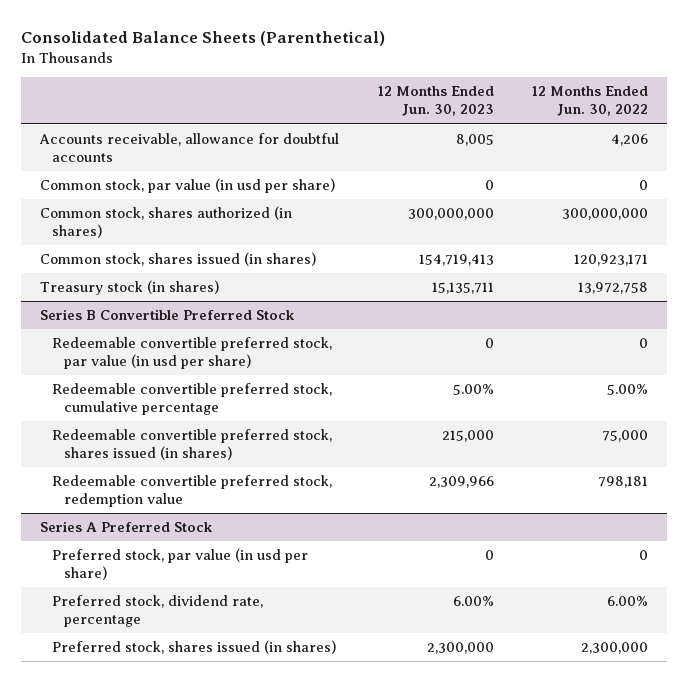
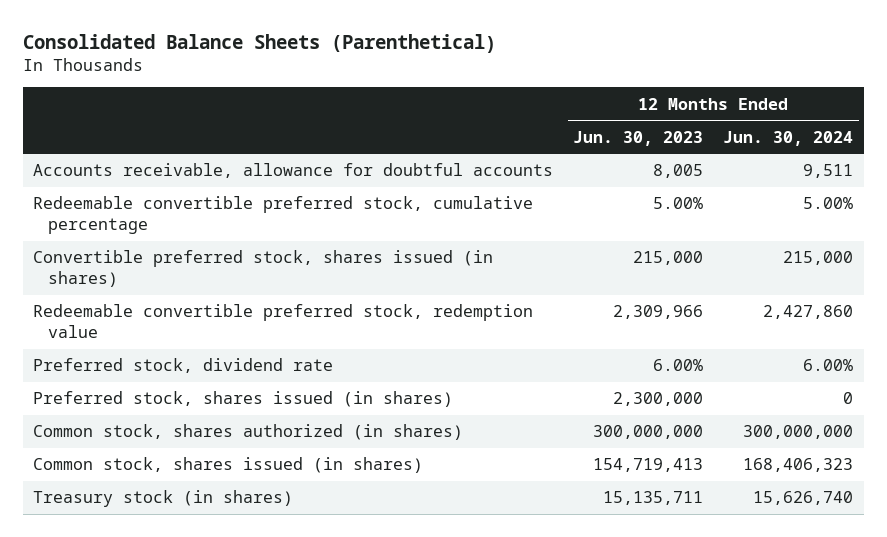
[531,86,648,117] 12 Months Ended Jun. 30, 2022 -> none
none -> [723,130,854,146] Jun. 30, 2024
[40,178,336,194] Common stock, par value (in usd per share) -> none
[40,309,296,321] Series B Convertible Preferred Stock -> none
[52,337,333,370] Redeemable convertible preferred stock, par value (in usd per share) -> none
[52,429,333,461] Redeemable convertible preferred stock, shares issued (in shares) -> [33,250,494,288] Convertible preferred stock, shares issued (in shares)
[40,521,214,533] Series A Preferred Stock -> none
[52,548,309,581] Preferred stock, par value (in usd per share) -> none
[52,595,264,628] Preferred stock, dividend rate, percentage -> [33,358,334,374] Preferred stock, dividend rate
[40,206,293,239] Common stock, shares authorized (in shares) -> [33,424,464,441] Common stock, shares authorized (in shares)
[40,252,317,267] Common stock, shares issued (in shares) -> [33,457,424,474] Common stock, shares issued (in shares)
[40,280,220,296] Treasury stock (in shares) -> [33,490,294,508] Treasury stock (in shares)

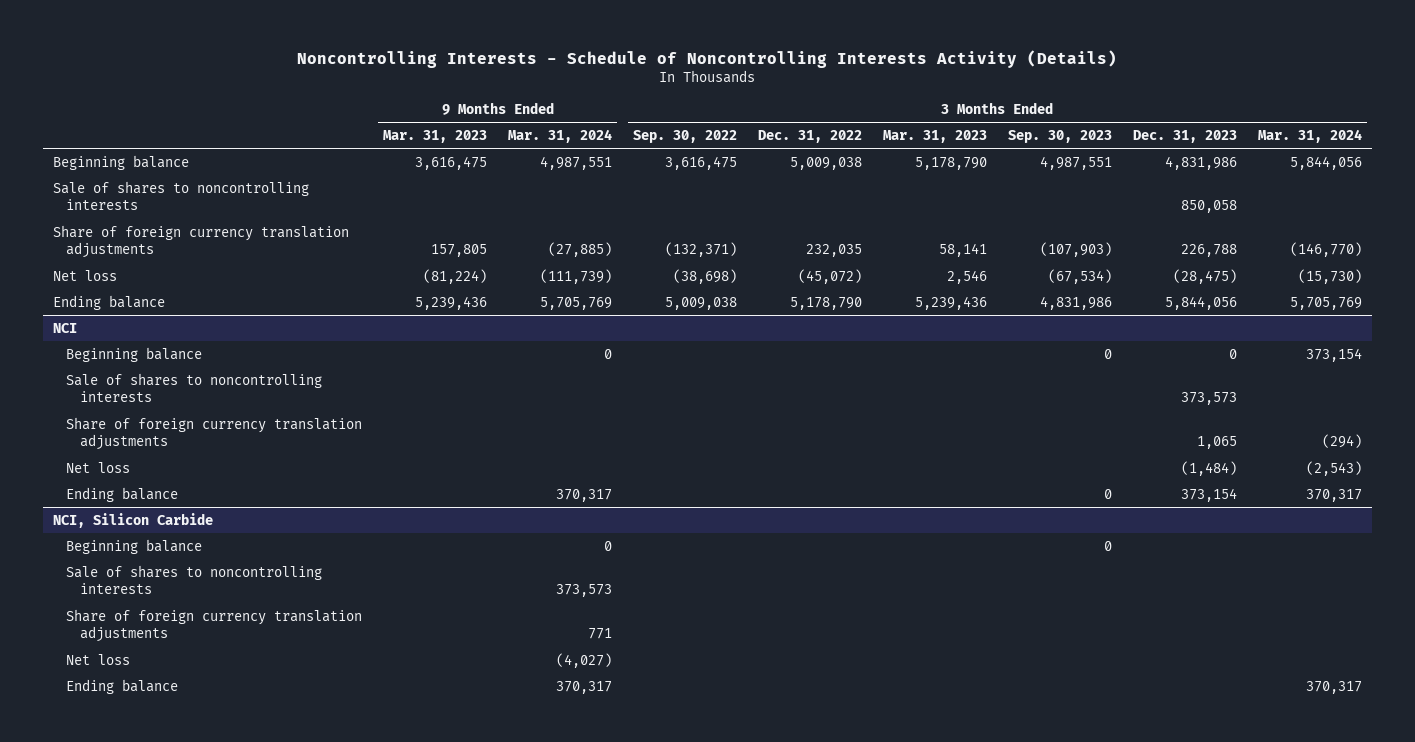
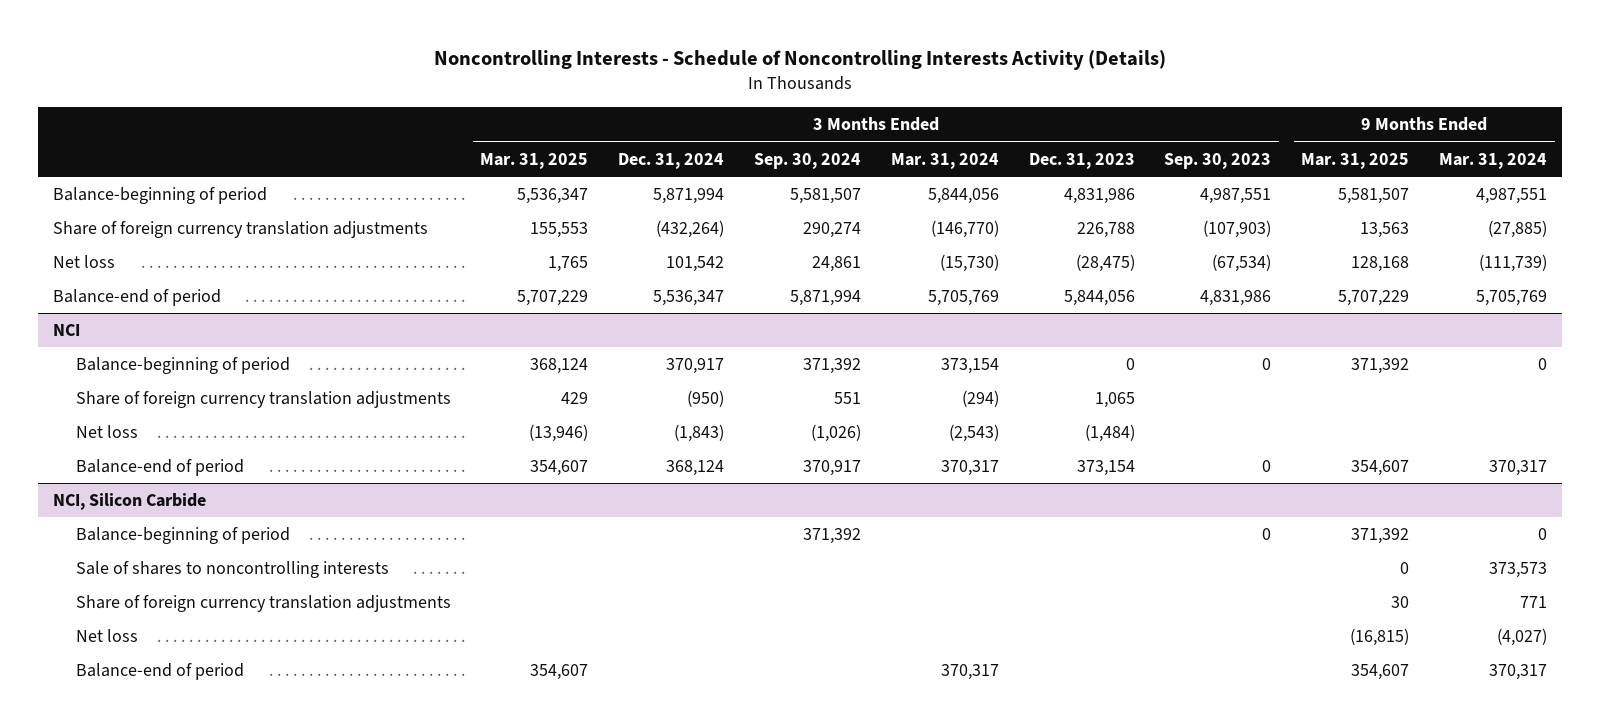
[383,130,488,144] Mar. 31, 2023 -> none
[633,130,738,144] Sep. 30, 2022 -> none
[758,130,863,144] Dec. 31, 2022 -> none
[883,130,988,144] Mar. 31, 2023 -> none
none -> [480,152,589,169] Mar. 31, 2025
none -> [618,152,725,169] Dec. 31, 2024
none -> [754,152,862,169] Sep. 30, 2024
none -> [1301,152,1410,169] Mar. 31, 2025
[53,180,310,211] Sale of shares to noncontrolling interests -> none
[53,154,190,170] Beginning balance -> [52,187,267,205] Balance-beginning of period
[53,294,166,310] Ending balance -> [52,289,221,307] Balance-end of period
[66,372,323,403] Sale of shares to noncontrolling interests -> none
[66,346,203,362] Beginning balance -> [75,357,290,375] Balance-beginning of period
[66,486,179,502] Ending balance -> [75,459,244,477] Balance-end of period
[66,538,203,554] Beginning balance -> [75,527,290,545] Balance-beginning of period
[66,678,179,694] Ending balance -> [75,663,244,681] Balance-end of period

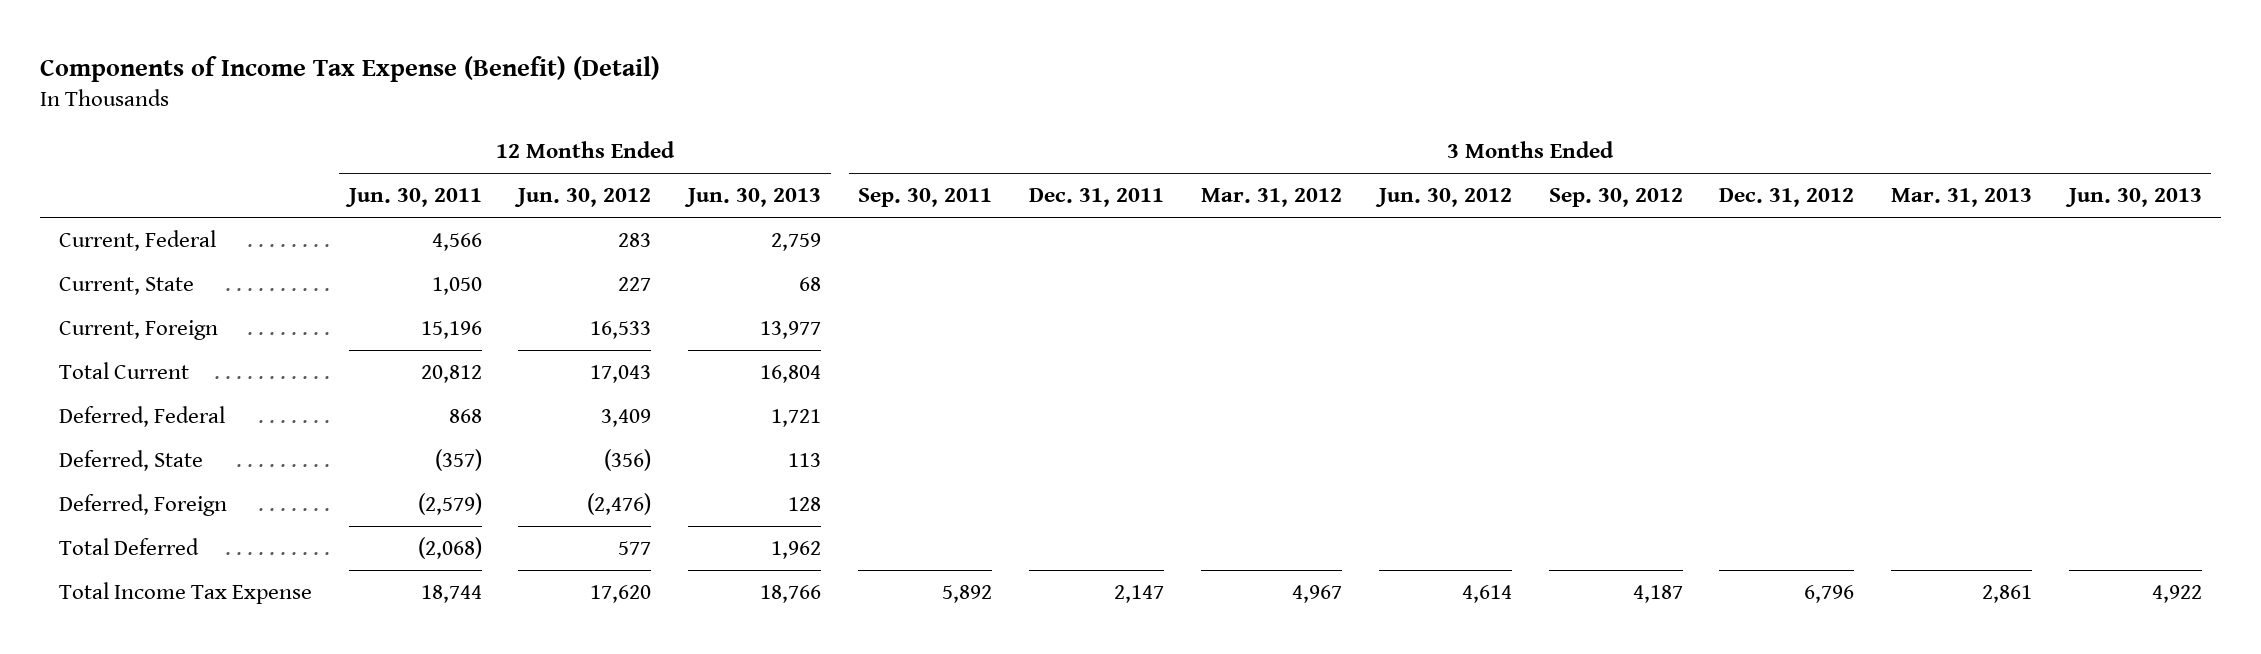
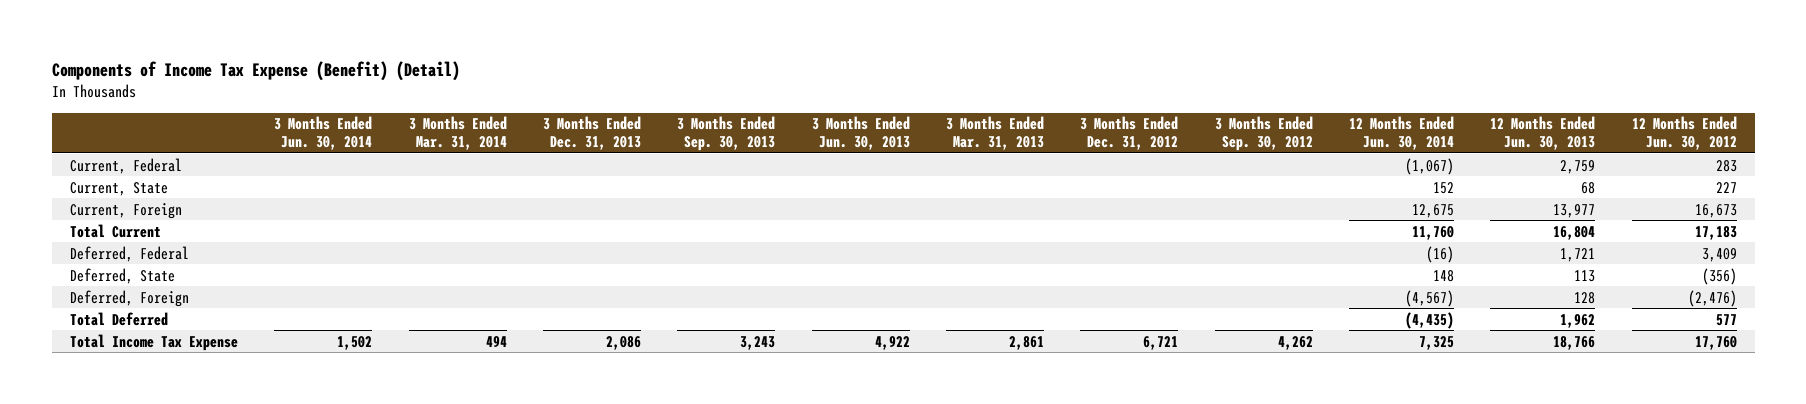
[344,188,482,208] Jun. 30, 2011 -> none
[858,188,993,208] Sep. 30, 2011 -> none
[1029,188,1165,208] Dec. 31, 2011 -> none
[1200,188,1342,208] Mar. 31, 2012 -> none
[1374,188,1512,208] Jun. 30, 2012 -> none
none -> [274,116,373,151] 3 Months Ended Jun. 30, 2014
none -> [408,116,507,151] 3 Months Ended Mar. 31, 2014
none -> [542,116,641,151] 3 Months Ended Dec. 31, 2013
none -> [677,116,776,152] 3 Months Ended Sep. 30, 2013
none -> [1348,116,1454,151] 12 Months Ended Jun. 30, 2014
[590,321,652,340] 16,533 -> [1694,203,1737,218] 16,673
[590,365,652,384] 17,043 -> [1694,225,1737,240] 17,183
[590,585,652,604] 17,620 -> [1694,335,1737,350] 17,760
[1632,585,1683,604] 4,187 -> [1277,335,1313,350] 4,262
[1804,585,1855,604] 6,796 -> [1143,335,1179,350] 6,721

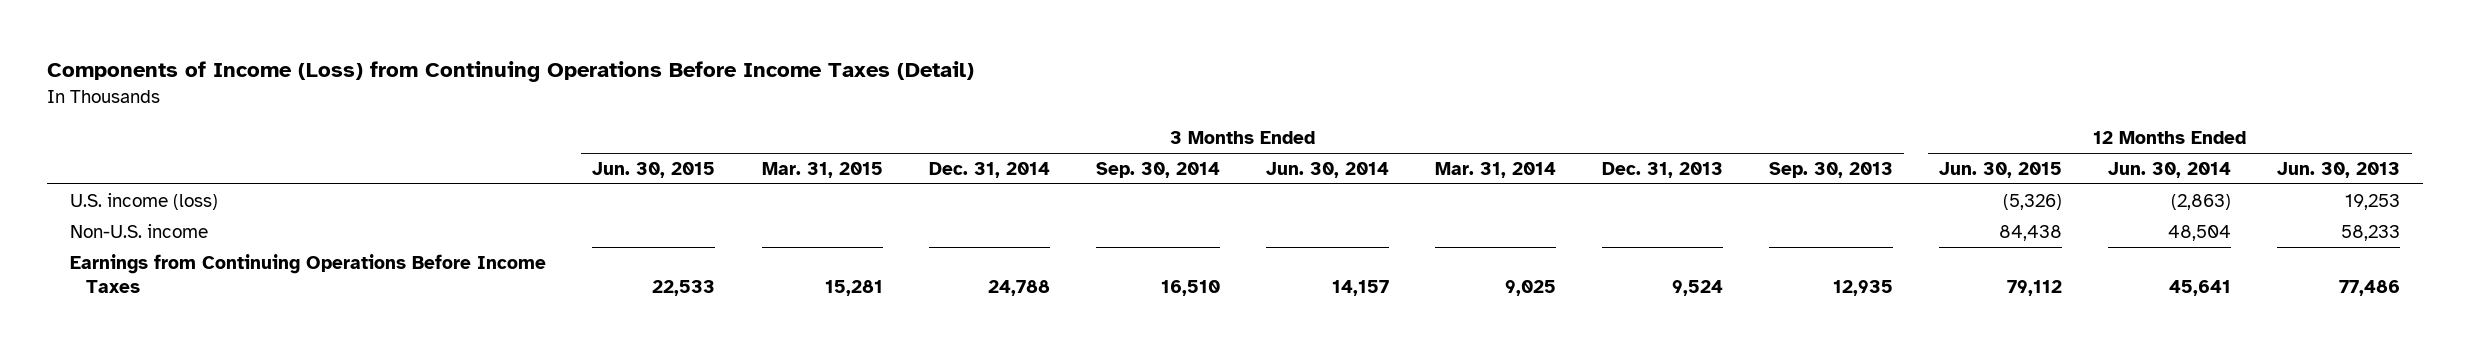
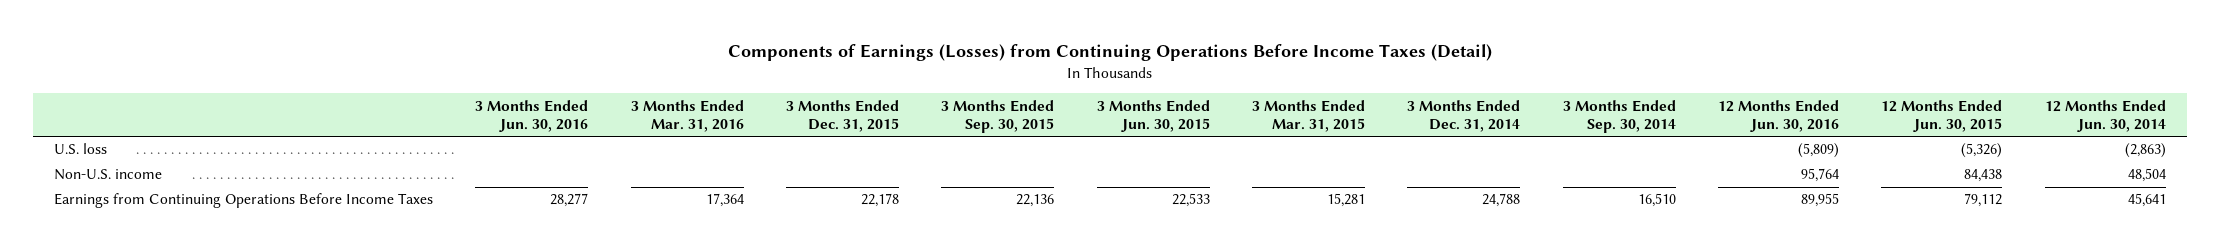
[47,61,975,83] Components of Income (Loss) from Continuing Operations Before Income Taxes (Detail) -> [727,43,1492,61] Components of Earnings (Losses) from Continuing Operations Before Income Taxes (Detail)
[1265,161,1389,178] Jun. 30, 2014 -> none
[1434,161,1556,178] Mar. 31, 2014 -> none
[1601,161,1723,178] Dec. 31, 2013 -> none
[1768,161,1893,178] Sep. 30, 2013 -> none
[2277,161,2401,178] Jun. 30, 2013 -> none
none -> [475,99,589,132] 3 Months Ended Jun. 30, 2016
none -> [630,99,744,132] 3 Months Ended Mar. 31, 2016
none -> [785,99,899,132] 3 Months Ended Dec. 31, 2015
none -> [941,99,1055,133] 3 Months Ended Sep. 30, 2015
none -> [1718,99,1840,132] 12 Months Ended Jun. 30, 2016
[70,192,219,210] U.S. income (loss) -> [53,143,107,155] U.S. loss

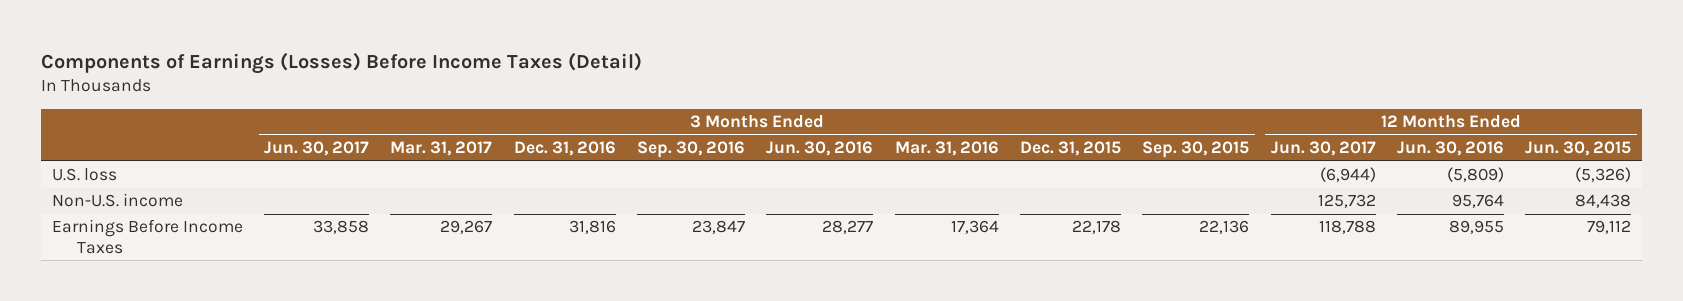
[727,43,1492,61] Components of Earnings (Losses) from Continuing Operations Before Income Taxes (Detail) -> [41,52,643,75] Components of Earnings (Losses) Before Income Taxes (Detail)
[1096,99,1210,132] 3 Months Ended Jun. 30, 2015 -> none
[1252,99,1366,132] 3 Months Ended Mar. 31, 2015 -> none
[1407,99,1521,132] 3 Months Ended Dec. 31, 2014 -> none
[1562,99,1676,133] 3 Months Ended Sep. 30, 2014 -> none
[2044,99,2166,132] 12 Months Ended Jun. 30, 2014 -> none
none -> [264,141,370,157] Jun. 30, 2017
none -> [390,141,493,157] Mar. 31, 2017
none -> [513,141,616,157] Dec. 31, 2016
none -> [637,141,746,159] Sep. 30, 2016
none -> [1270,141,1376,157] Jun. 30, 2017
[53,193,433,209] Earnings from Continuing Operations Before Income Taxes -> [51,219,243,254] Earnings Before Income Taxes

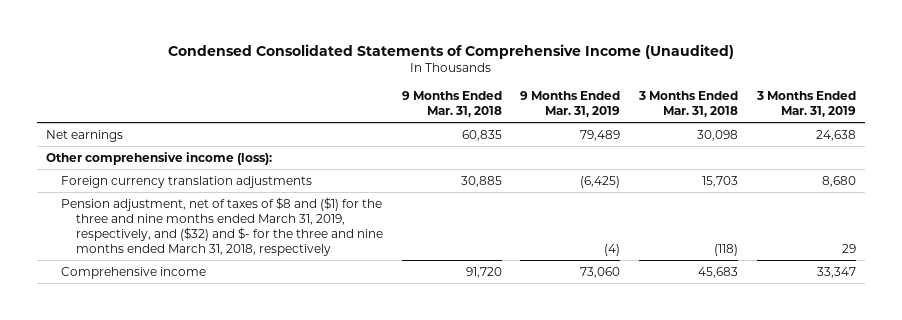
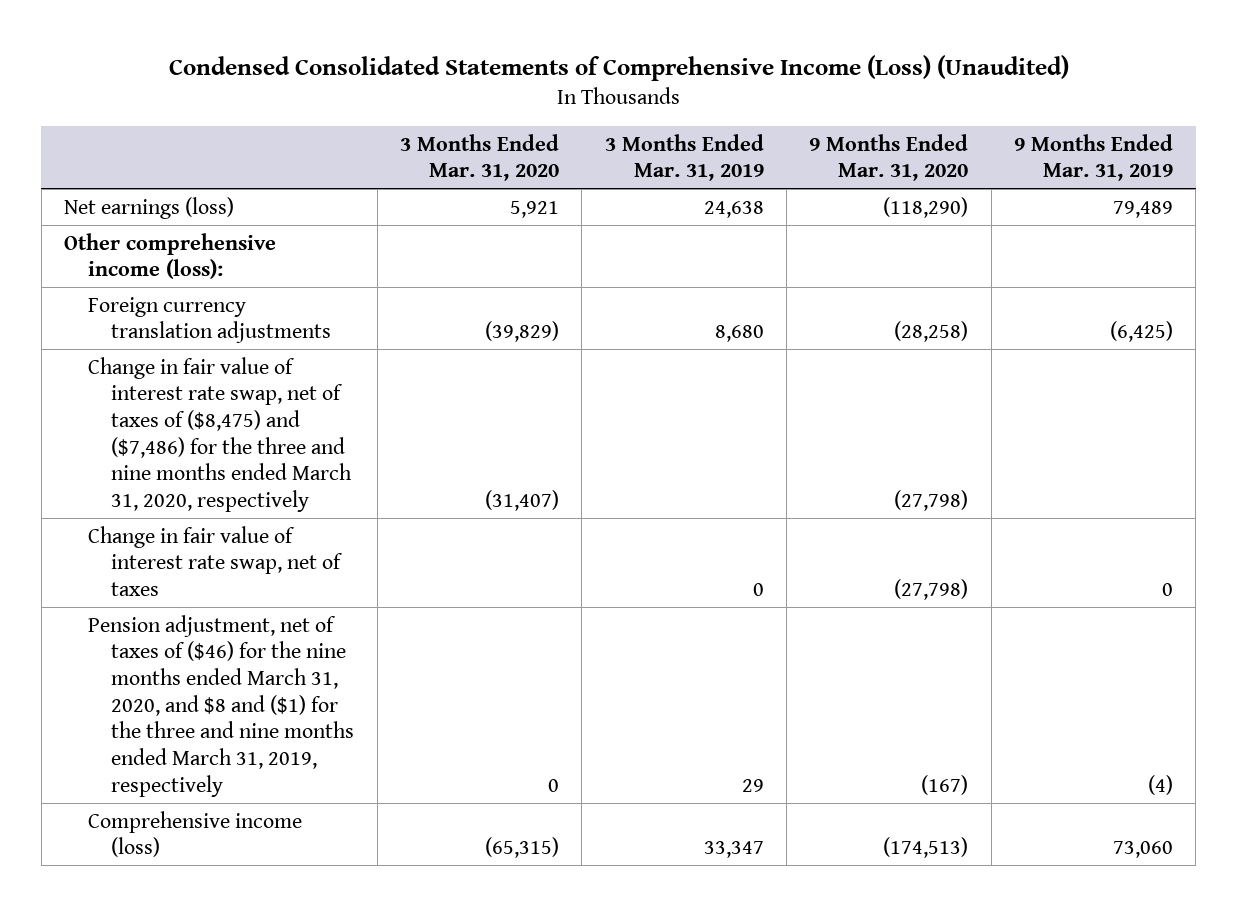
[167,43,734,59] Condensed Consolidated Statements of Comprehensive Income (Unaudited) -> [168,54,1069,81] Condensed Consolidated Statements of Comprehensive Income (Loss) (Unaudited)
[401,91,502,118] 9 Months Ended Mar. 31, 2018 -> none
[638,91,739,118] 3 Months Ended Mar. 31, 2018 -> none
none -> [400,133,560,182] 3 Months Ended Mar. 31, 2020
none -> [809,133,969,182] 9 Months Ended Mar. 31, 2020
[46,129,124,142] Net earnings -> [64,196,235,219] Net earnings (loss)
none -> [87,356,353,513] Change in fair value of interest rate swap, net of taxes of ($8,475) and ($7,486) for the three and nine months ended March 31, 2020, respectively
none -> [87,525,344,596] Change in fair value of interest rate swap, net of taxes
[61,196,384,256] Pension adjustment, net of taxes of $8 and ($1) for the three and nine months ended March 31, 2019, respectively, and ($32) and $- for the three and nine months ended March 31, 2018, respectively -> [87,614,355,797] Pension adjustment, net of taxes of ($46) for the nine months ended March 31, 2020, and $8 and ($1) for the three and nine months ended March 31, 2019, respectively
[61,266,207,279] Comprehensive income -> [87,810,302,858] Comprehensive income (loss)

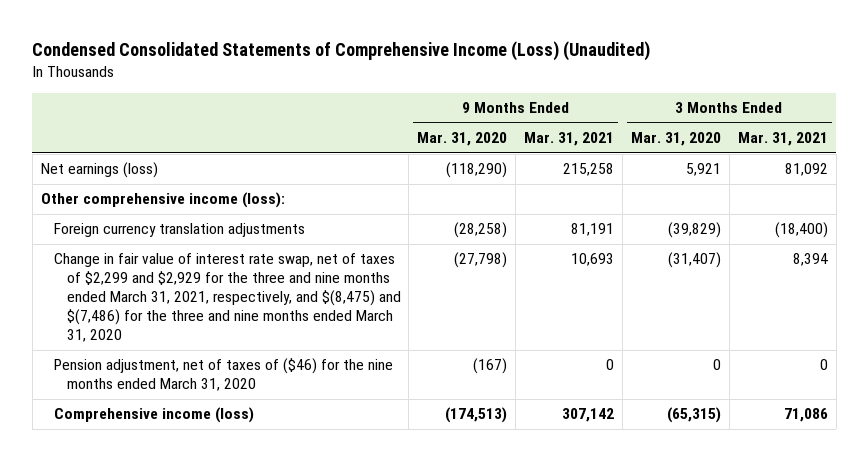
[604,133,764,182] 3 Months Ended Mar. 31, 2019 -> none
[1014,133,1174,182] 9 Months Ended Mar. 31, 2019 -> none
none -> [524,132,615,147] Mar. 31, 2021
none -> [737,132,828,147] Mar. 31, 2021
[87,525,344,596] Change in fair value of interest rate swap, net of taxes -> none
[87,356,353,513] Change in fair value of interest rate swap, net of taxes of ($8,475) and ($7,486) for the three and nine months ended March 31, 2020, respectively -> [53,253,401,343] Change in fair value of interest rate swap, net of taxes of $2,299 and $2,929 for the three and nine months ended March 31, 2021, respectively, and $(8,475) and $(7,486) for the three and nine months ended March 31, 2020
[87,614,355,797] Pension adjustment, net of taxes of ($46) for the nine months ended March 31, 2020, and $8 and ($1) for the three and nine months ended March 31, 2019, respectively -> [53,358,393,392] Pension adjustment, net of taxes of ($46) for the nine months ended March 31, 2020

